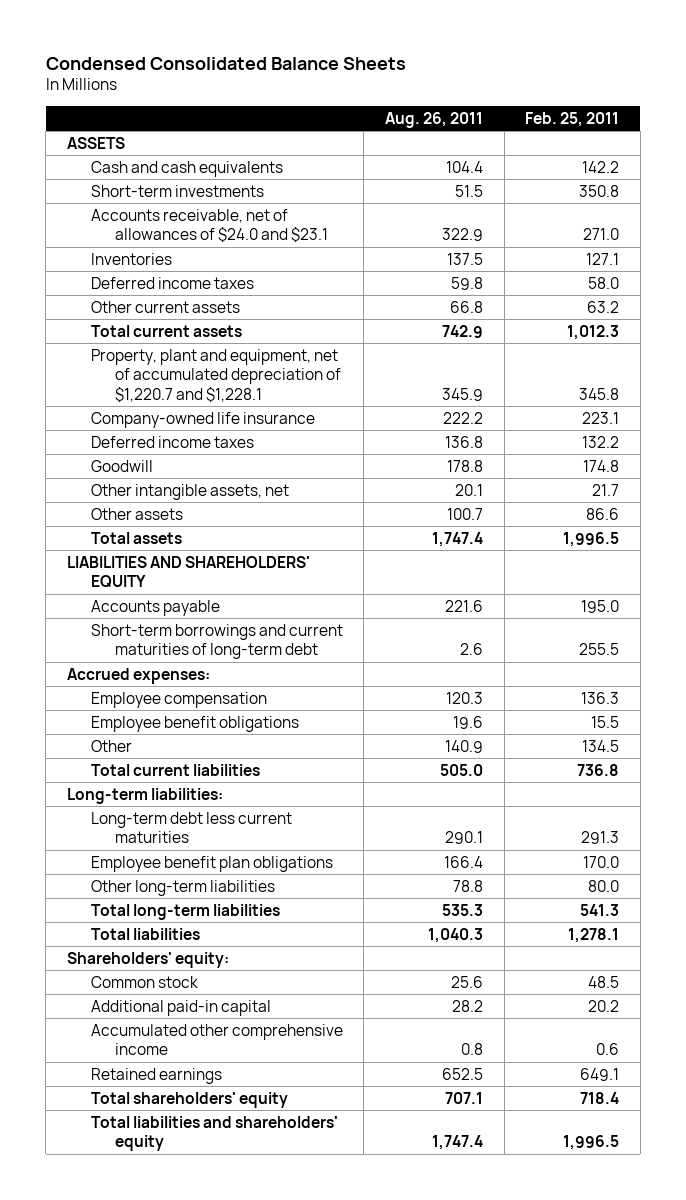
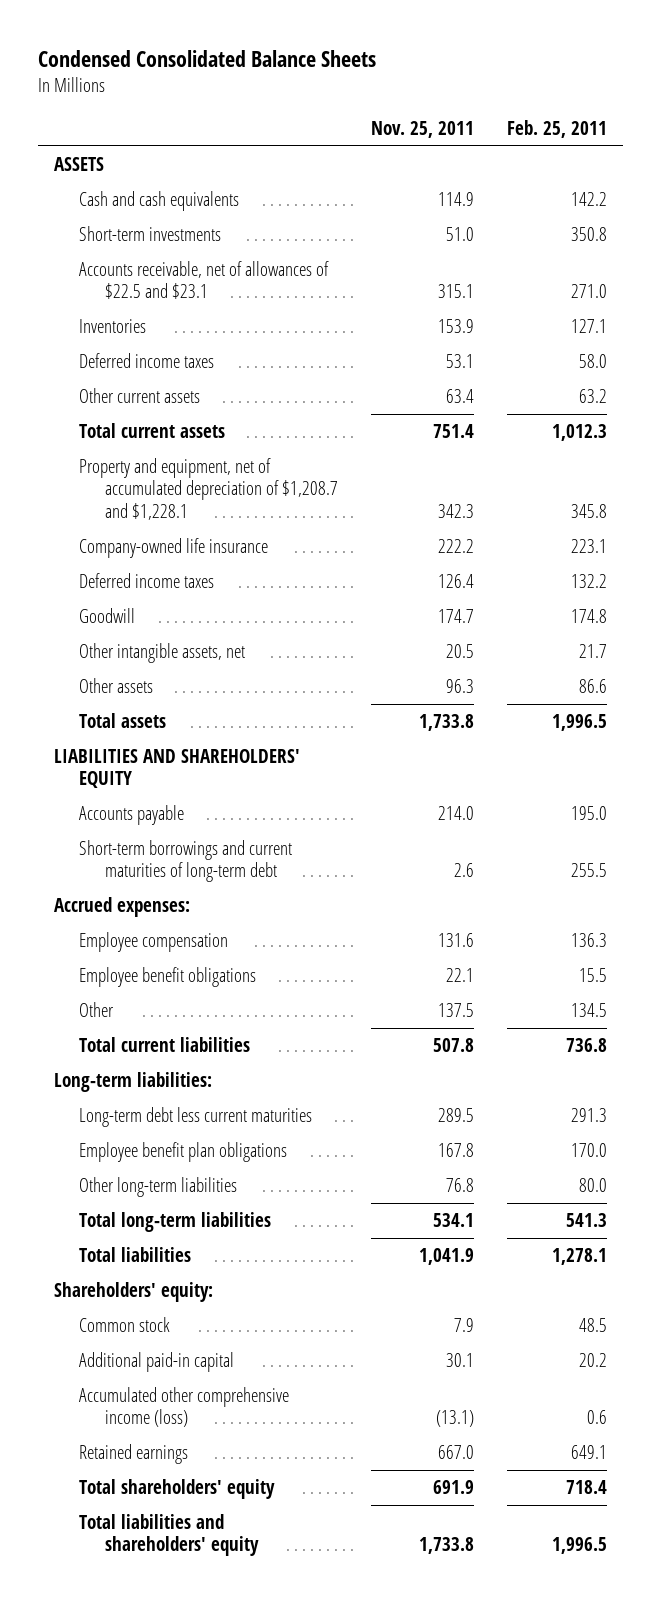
[384,111,483,128] Aug. 26, 2011 -> none
none -> [370,120,474,138] Nov. 25, 2011
[90,208,328,243] Accounts receivable, net of allowances of $24.0 and $23.1 -> [79,261,330,300] Accounts receivable, net of allowances of $22.5 and $23.1
[90,348,341,402] Property, plant and equipment, net of accumulated depreciation of $1,220.7 and $1,228.1 -> [79,458,338,520] Property and equipment, net of accumulated depreciation of $1,208.7 and $1,228.1
[90,1023,343,1056] Accumulated other comprehensive income -> [79,1387,290,1428] Accumulated other comprehensive income (loss)

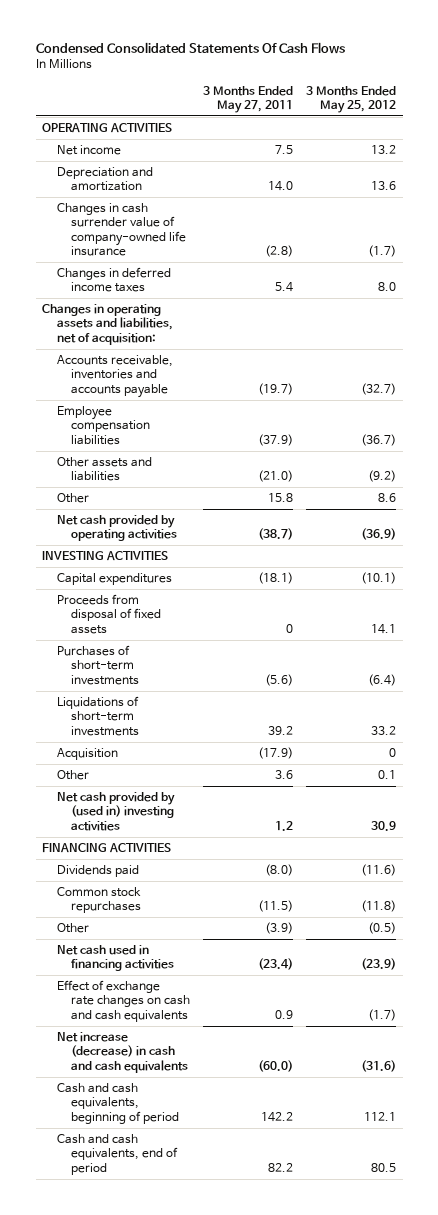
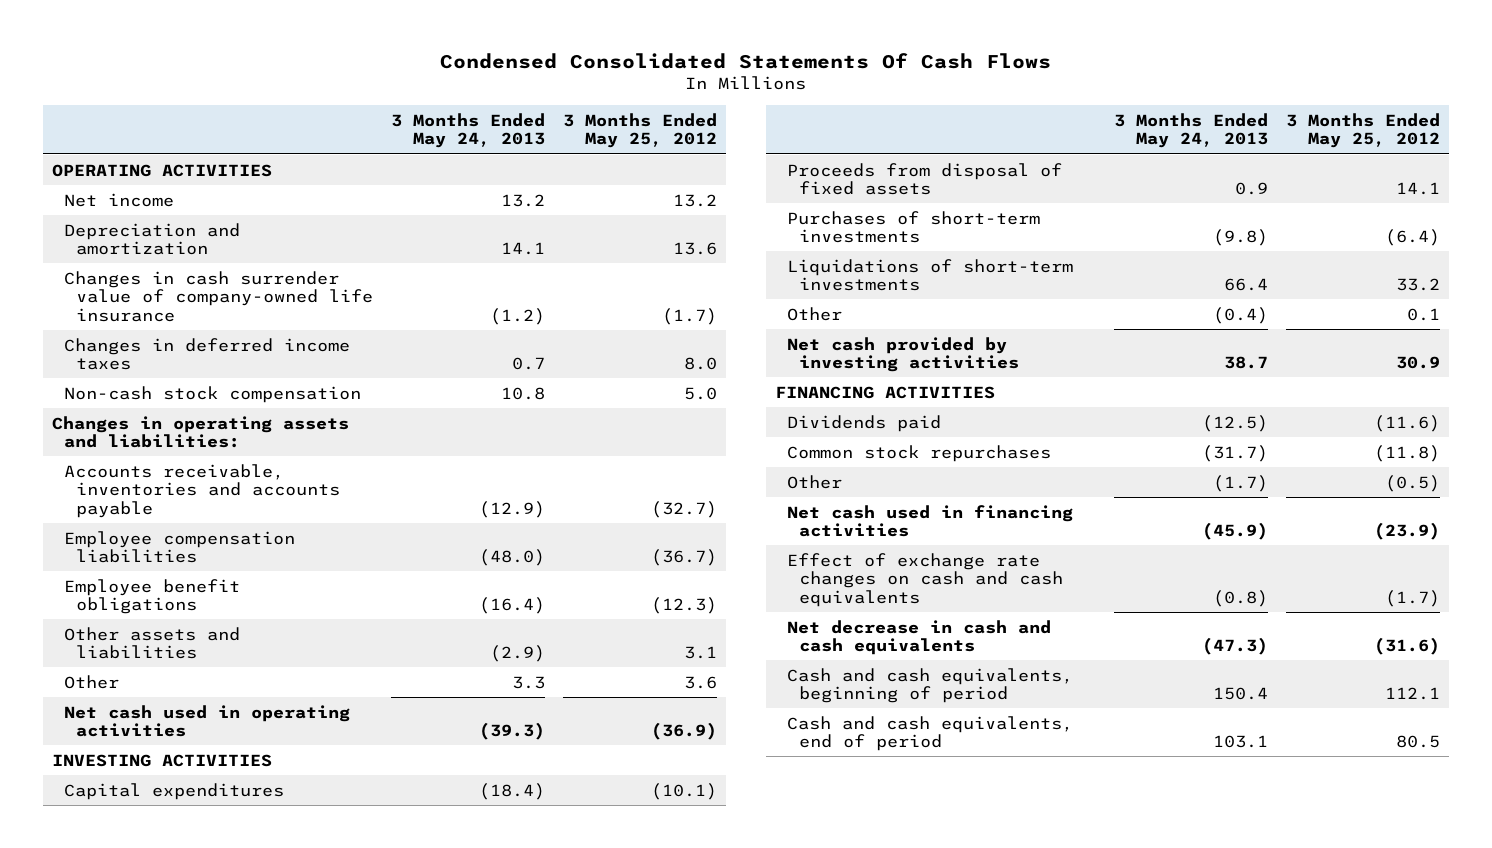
[203,85,294,113] 3 Months Ended May 27, 2011 -> none
none -> [391,112,546,149] 3 Months Ended May 24, 2013
none -> [63,385,361,403] Non-cash stock compensation
[42,303,173,345] Changes in operating assets and liabilities, net of acquisition: -> [51,415,349,449] Changes in operating assets and liabilities:
none -> [63,578,240,615] Employee benefit obligations
[368,470,397,483] (9.2) -> [683,646,717,660] 3.1
[378,492,397,502] 8.6 -> [683,675,717,689] 3.6
[56,514,178,542] Net cash provided by operating activities -> [63,704,350,738] Net cash used in operating activities
[56,747,118,760] Acquisition -> none
[56,791,175,831] Net cash provided by (used in) investing activities -> [787,336,1020,373] Net cash provided by investing activities
[56,1031,189,1073] Net increase (decrease) in cash and cash equivalents -> [787,619,1052,656] Net decrease in cash and cash equivalents

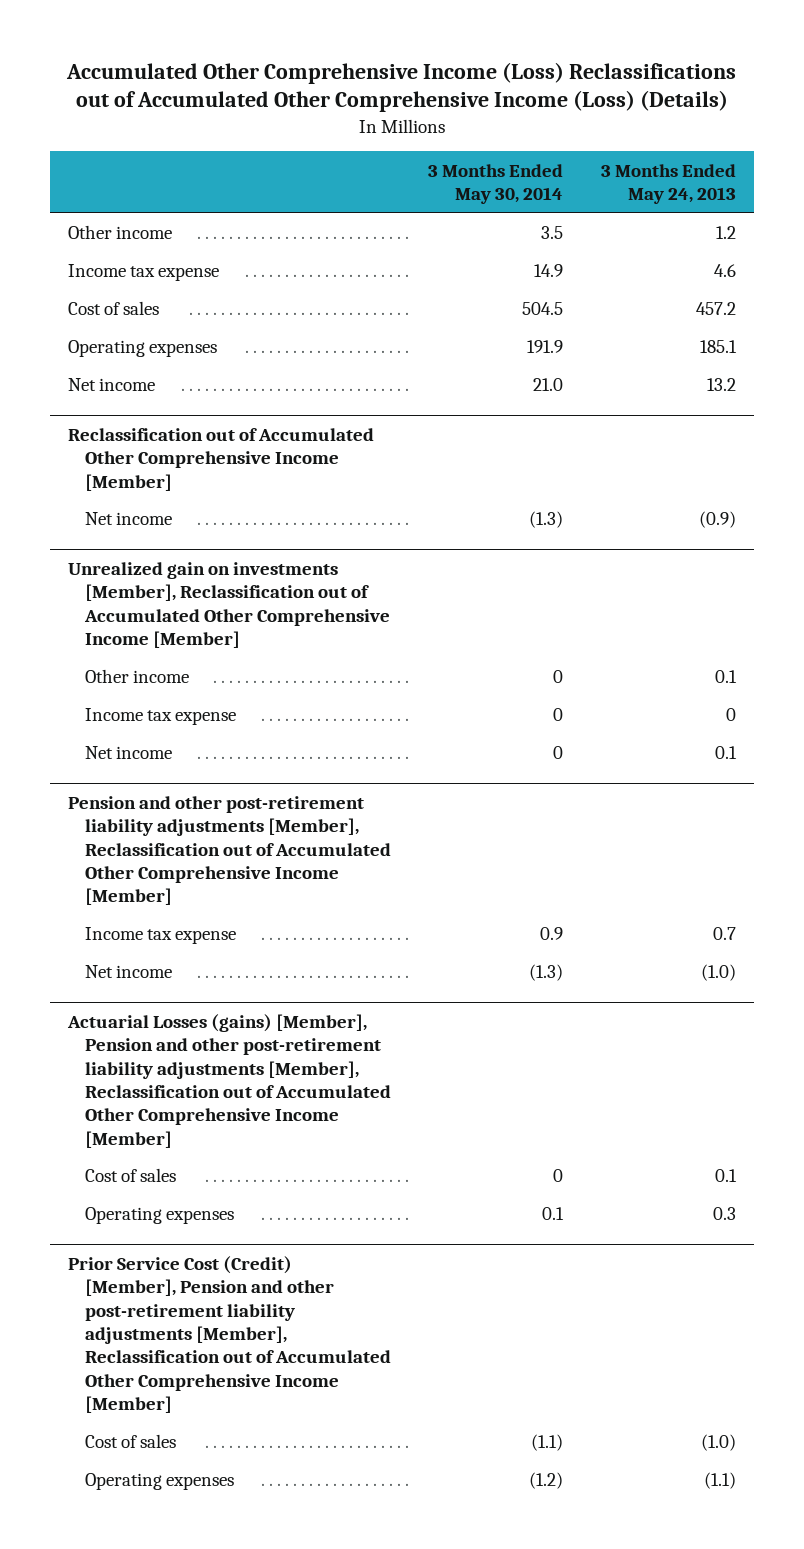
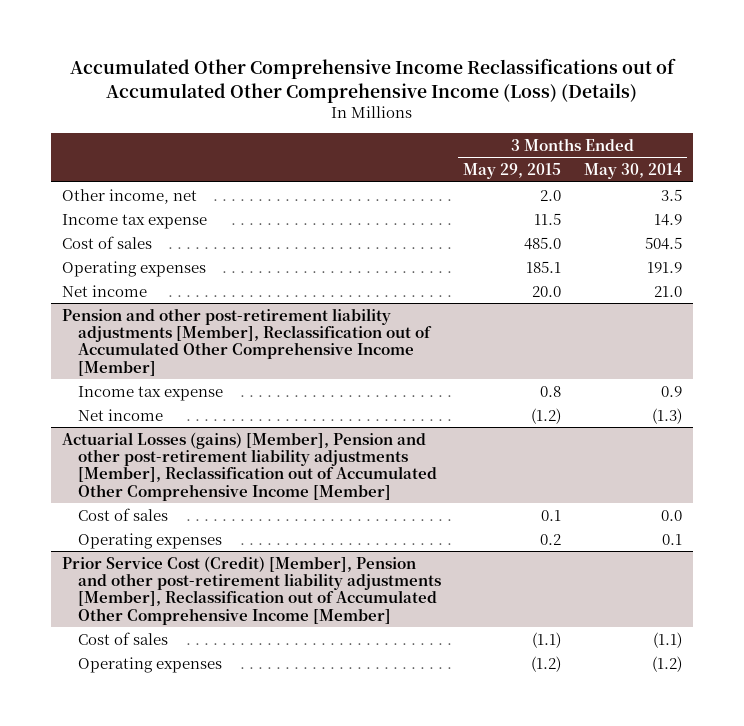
[65,61,736,113] Accumulated Other Comprehensive Income (Loss) Reclassifications out of Accumulated Other Comprehensive Income (Loss) (Details) -> [69,58,676,103] Accumulated Other Comprehensive Income Reclassifications out of Accumulated Other Comprehensive Income (Loss) (Details)
[600,163,736,205] 3 Months Ended May 24, 2013 -> none
none -> [463,162,562,179] May 29, 2015
[68,225,173,240] Other income -> [62,188,198,204] Other income, net
[68,428,375,491] Reclassification out of Accumulated Other Comprehensive Income [Member] -> none
[84,512,172,526] Net income -> none
[68,562,390,648] Unrealized gain on investments [Member], Reclassification out of Accumulated Other Comprehensive Income [Member] -> none
[84,669,189,684] Other income -> none
[84,708,236,726] Income tax expense -> none
[84,746,172,760] Net income -> none
[553,1169,564,1183] 0 -> [660,509,682,521] 0.0

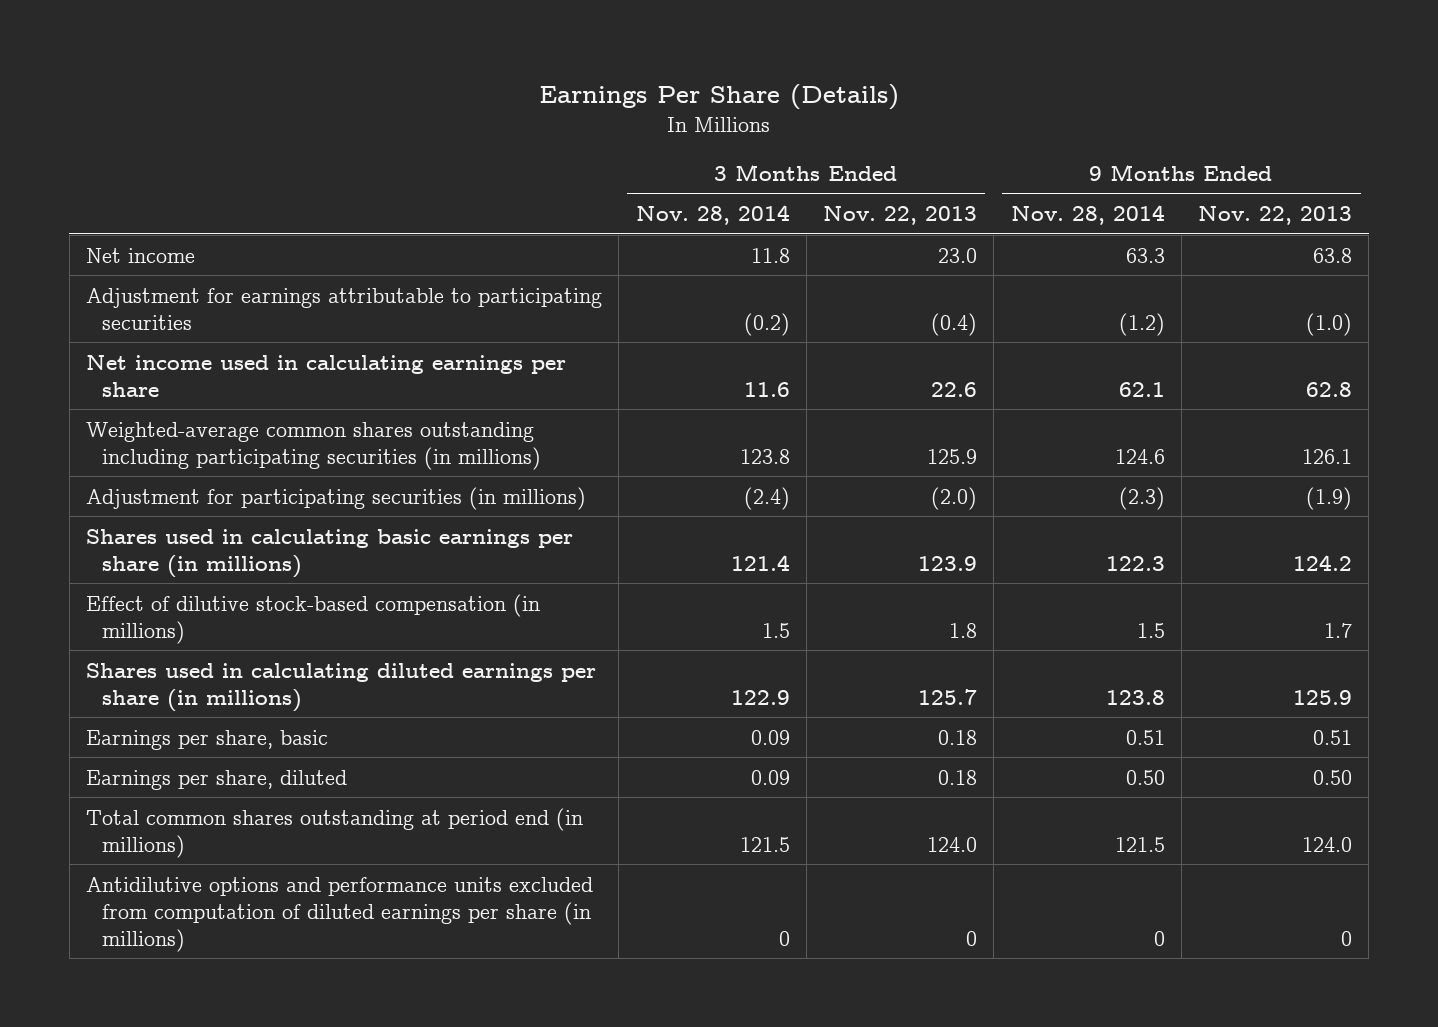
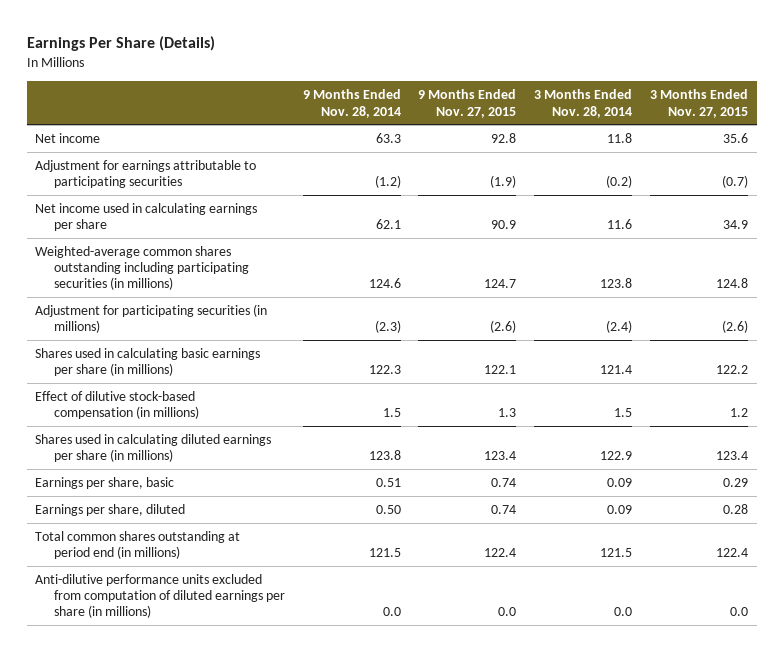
[823,206,978,226] Nov. 22, 2013 -> none
[1198,206,1353,226] Nov. 22, 2013 -> none
none -> [418,89,517,118] 9 Months Ended Nov. 27, 2015
none -> [649,89,748,118] 3 Months Ended Nov. 27, 2015
[85,876,593,952] Antidilutive options and performance units excluded from computation of diluted earnings per share (in millions) -> [35,573,285,619] Anti-dilutive performance units excluded from computation of diluted earnings per share (in millions)
[778,930,790,946] 0 -> [614,607,633,617] 0.0
[1153,930,1165,946] 0 -> [382,607,401,617] 0.0

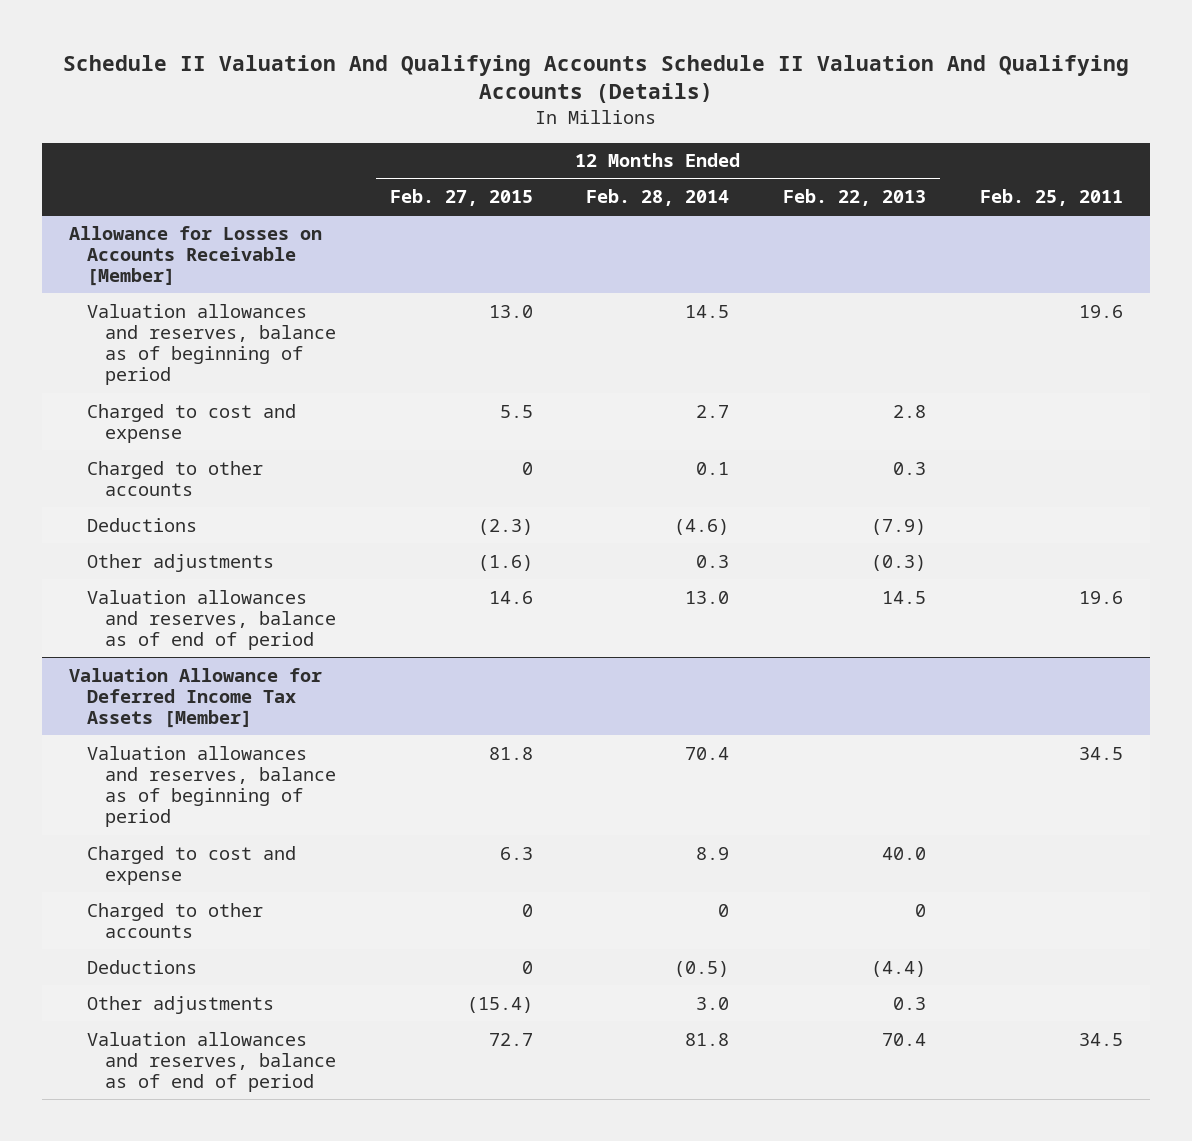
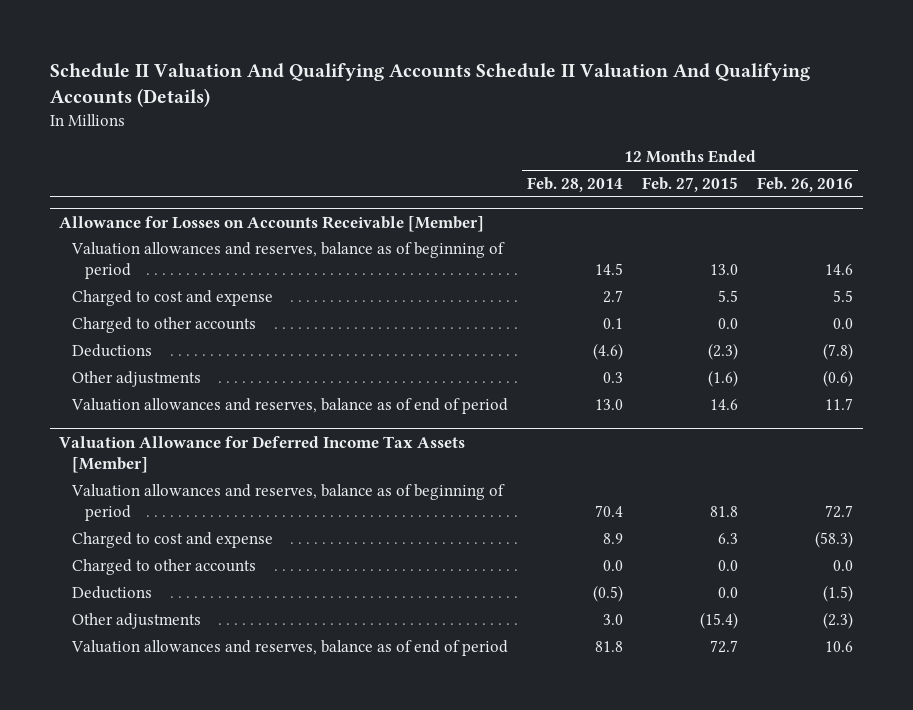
[783,188,927,206] Feb. 22, 2013 -> none
[980,188,1124,206] Feb. 25, 2011 -> none
none -> [757,176,854,192] Feb. 26, 2016
[521,461,533,475] 0 -> [718,317,739,329] 0.0
[521,903,533,917] 0 -> [718,559,739,571] 0.0
[718,903,730,917] 0 -> [603,559,624,571] 0.0
[521,960,533,974] 0 -> [718,586,739,598] 0.0

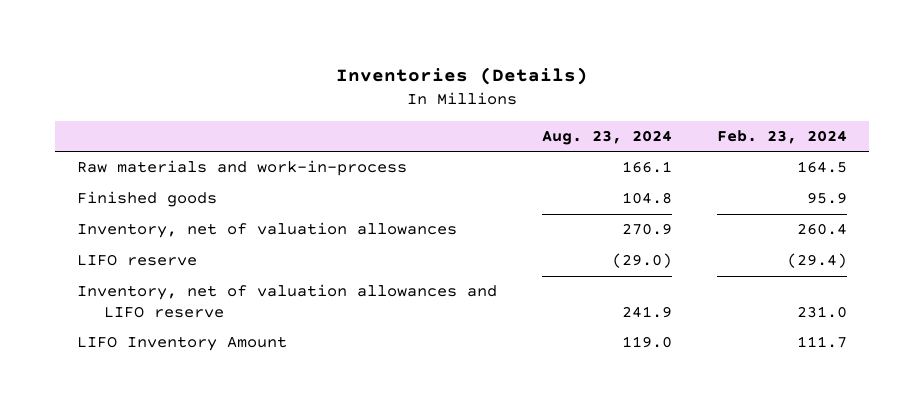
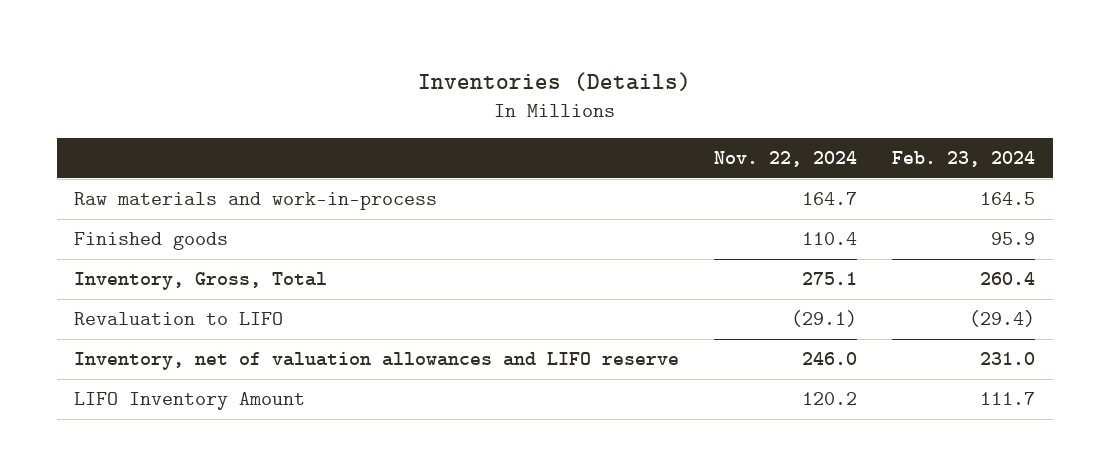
[541,129,672,145] Aug. 23, 2024 -> none
none -> [714,151,858,168] Nov. 22, 2024
[77,222,458,239] Inventory, net of valuation allowances -> [74,272,328,291] Inventory, Gross, Total
[77,254,198,267] LIFO reserve -> [74,312,284,326] Revaluation to LIFO

